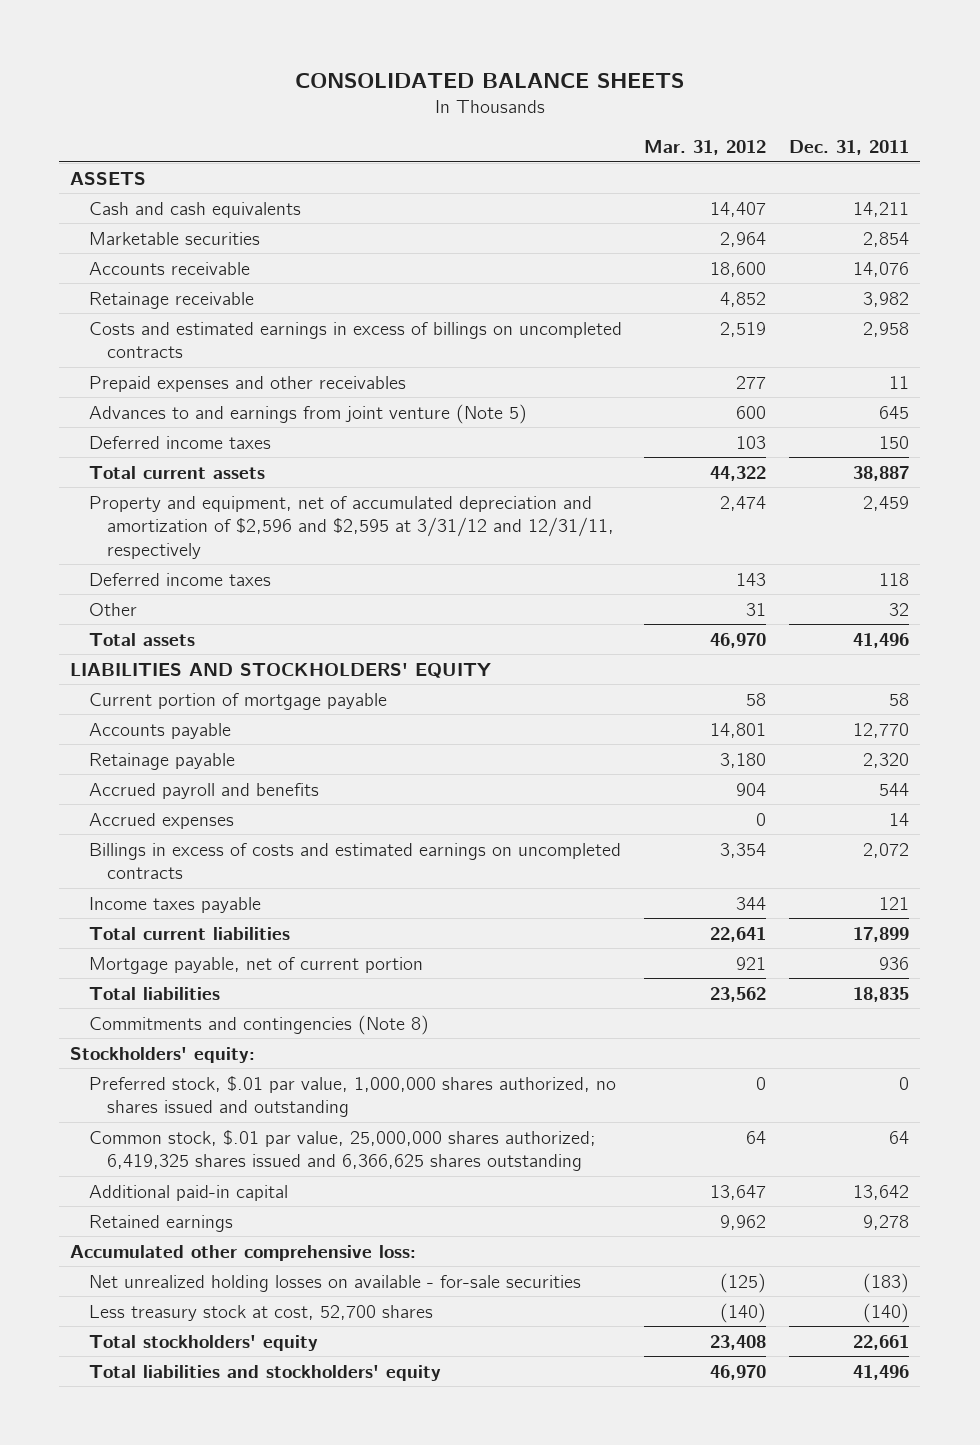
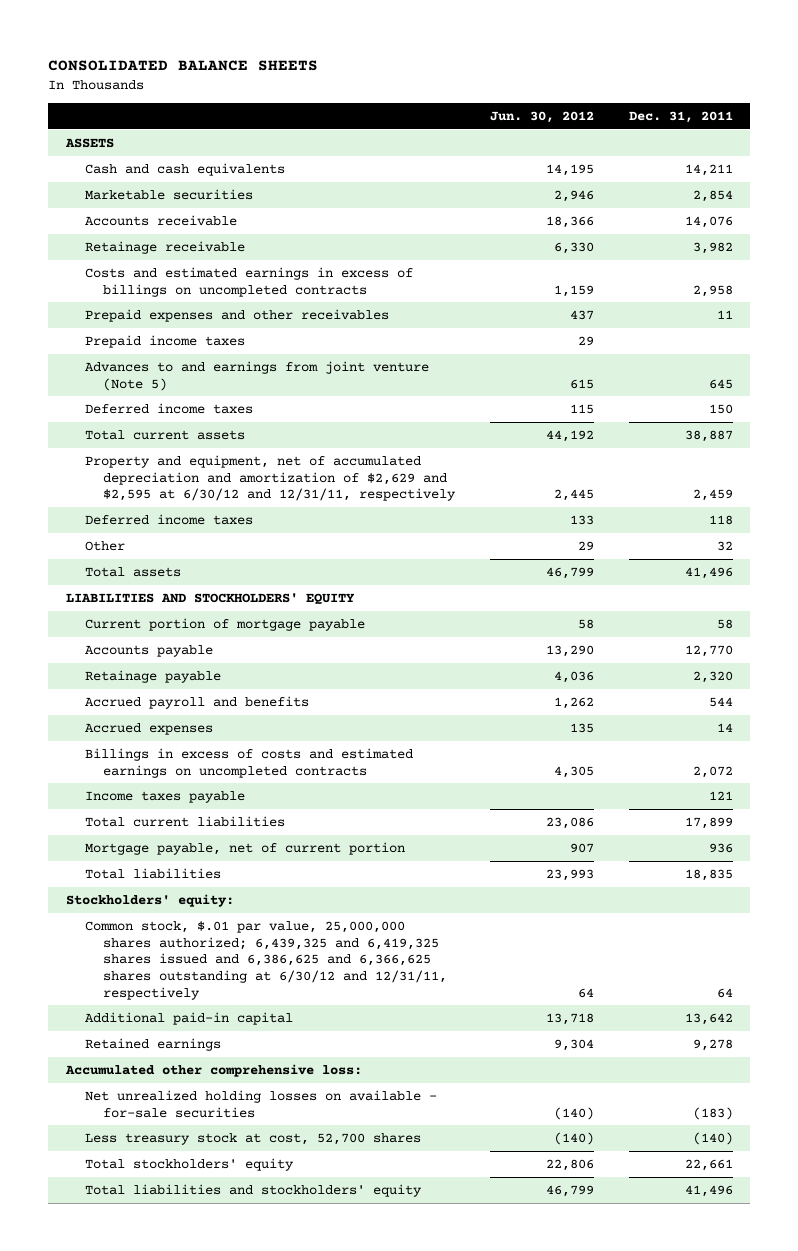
[644,139,767,155] Mar. 31, 2012 -> none
none -> [490,111,595,124] Jun. 30, 2012
none -> [84,334,245,348] Prepaid income taxes
[88,495,614,559] Property and equipment, net of accumulated depreciation and amortization of $2,596 and $2,595 at 3/31/12 and 12/31/11, respectively -> [84,454,457,502] Property and equipment, net of accumulated depreciation and amortization of $2,629 and $2,595 at 6/30/12 and 12/31/11, respectively
[88,1014,429,1035] Commitments and contingencies (Note 8) -> none
[88,1075,616,1118] Preferred stock, $.01 par value, 1,000,000 shares authorized, no shares issued and outstanding -> none
[88,1129,596,1172] Common stock, $.01 par value, 25,000,000 shares authorized; 6,419,325 shares issued and 6,366,625 shares outstanding -> [84,920,448,1000] Common stock, $.01 par value, 25,000,000 shares authorized; 6,439,325 and 6,419,325 shares issued and 6,386,625 and 6,366,625 shares outstanding at 6/30/12 and 12/31/11, respectively

